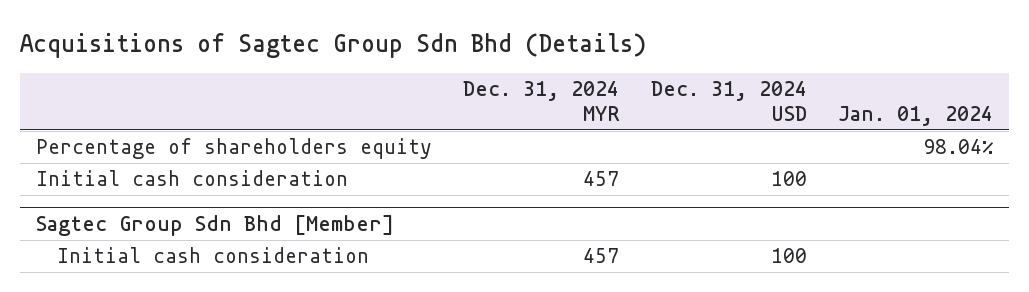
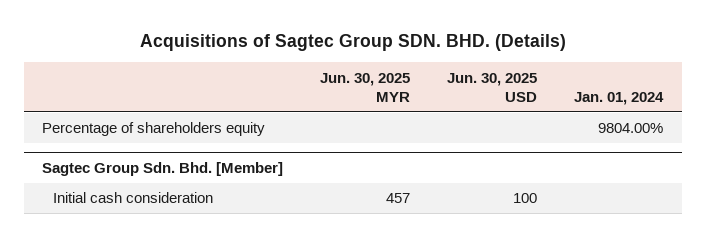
[19,33,646,59] Acquisitions of Sagtec Group Sdn Bhd (Details) -> [139,34,566,52] Acquisitions of Sagtec Group SDN. BHD. (Details)
[463,81,621,121] Dec. 31, 2024 MYR -> none
[650,81,807,121] Dec. 31, 2024 USD -> none
none -> [320,72,411,103] Jun. 30, 2025 MYR
none -> [447,72,538,103] Jun. 30, 2025 USD
[35,170,348,187] Initial cash consideration -> none
[923,139,995,155] 98.04% -> [598,123,664,134] 9804.00%
[35,214,394,236] Sagtec Group Sdn Bhd [Member] -> [42,162,284,177] Sagtec Group Sdn. Bhd. [Member]

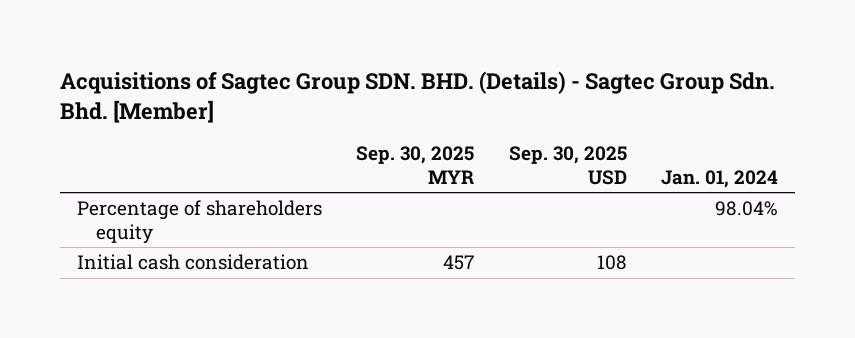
[139,34,566,52] Acquisitions of Sagtec Group SDN. BHD. (Details) -> [60,71,776,123] Acquisitions of Sagtec Group SDN. BHD. (Details) - Sagtec Group Sdn. Bhd. [Member]
[320,72,411,103] Jun. 30, 2025 MYR -> none
[447,72,538,103] Jun. 30, 2025 USD -> none
none -> [356,146,475,184] Sep. 30, 2025 MYR
none -> [508,146,627,185] Sep. 30, 2025 USD
[42,162,284,177] Sagtec Group Sdn. Bhd. [Member] -> none
[52,192,213,204] Initial cash consideration -> none
[598,123,664,134] 9804.00% -> [714,201,778,217] 98.04%
none -> [77,254,310,271] Initial cash consideration

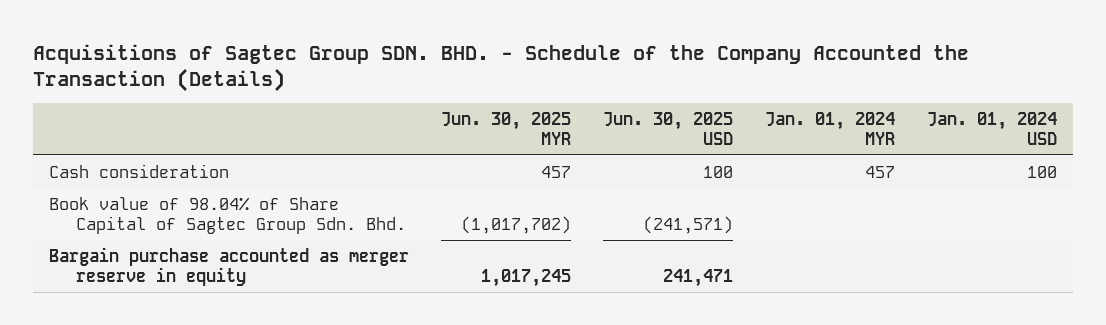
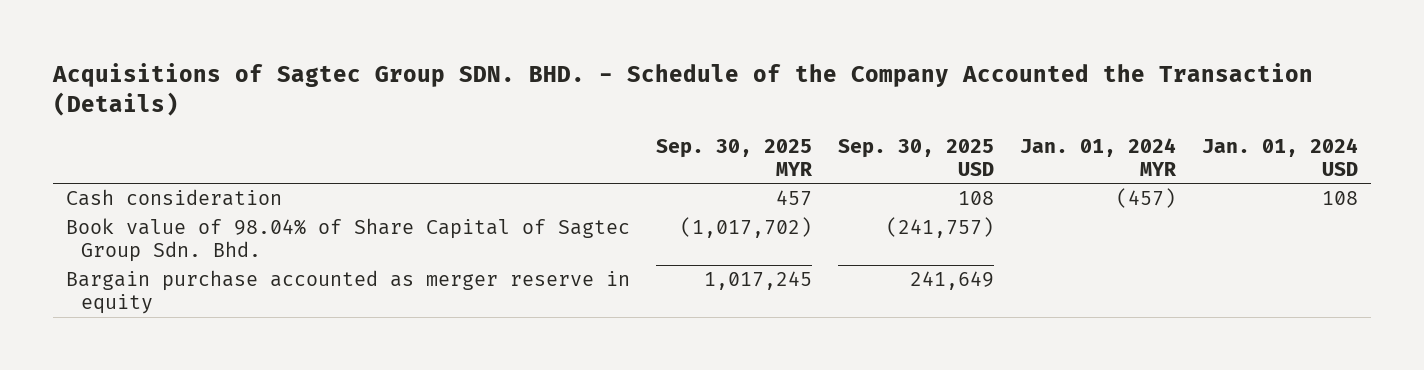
[441,112,572,145] Jun. 30, 2025 MYR -> none
[602,112,733,145] Jun. 30, 2025 USD -> none
none -> [655,138,813,176] Sep. 30, 2025 MYR
none -> [837,138,994,176] Sep. 30, 2025 USD
[864,166,895,179] 457 -> [1115,188,1176,209] (457)
[1026,166,1057,179] 100 -> [1321,191,1358,206] 108

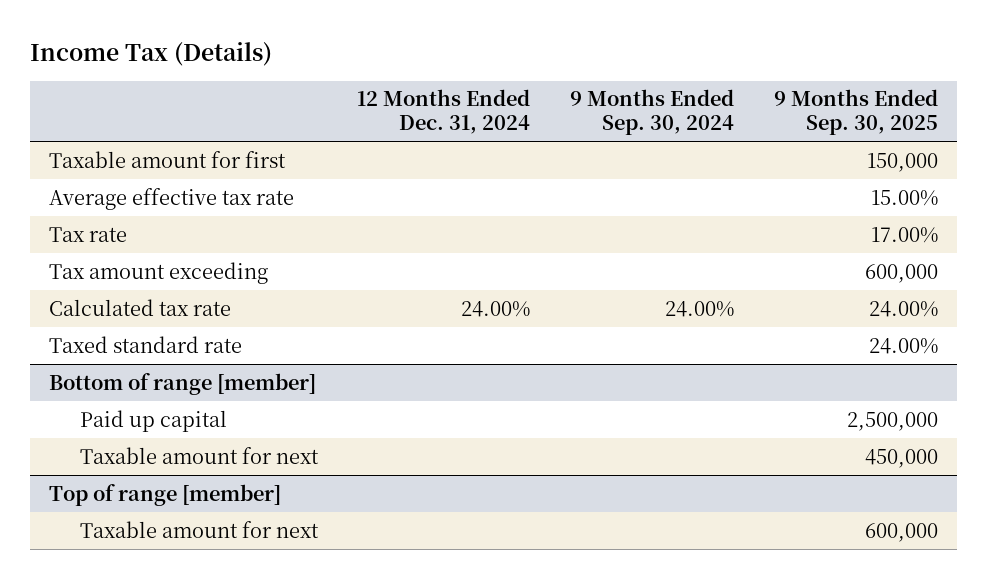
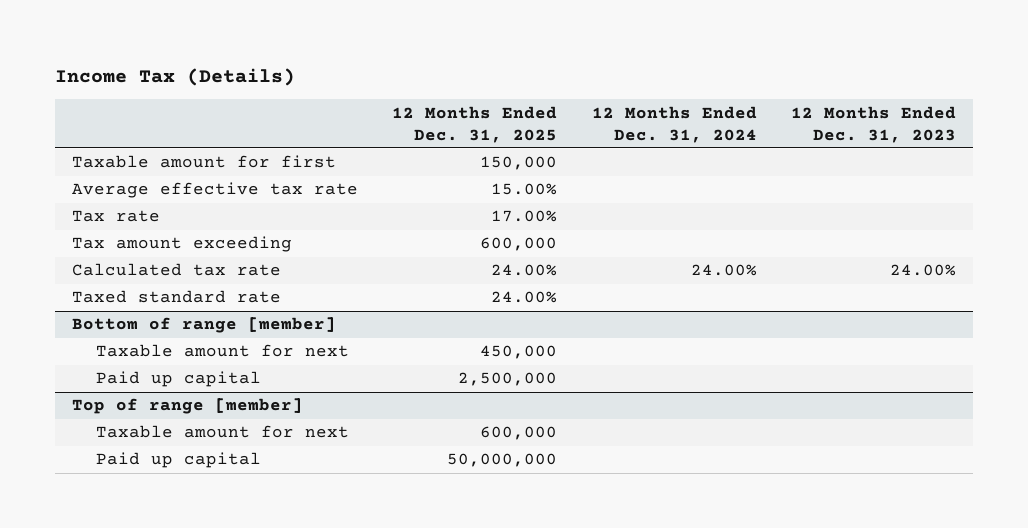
[569,89,734,135] 9 Months Ended Sep. 30, 2024 -> none
[773,89,938,135] 9 Months Ended Sep. 30, 2025 -> none
none -> [392,105,558,143] 12 Months Ended Dec. 31, 2025
none -> [790,105,956,143] 12 Months Ended Dec. 31, 2023
[79,409,227,432] Paid up capital -> [96,371,262,388] Paid up capital
none -> [96,452,262,469] Paid up capital

